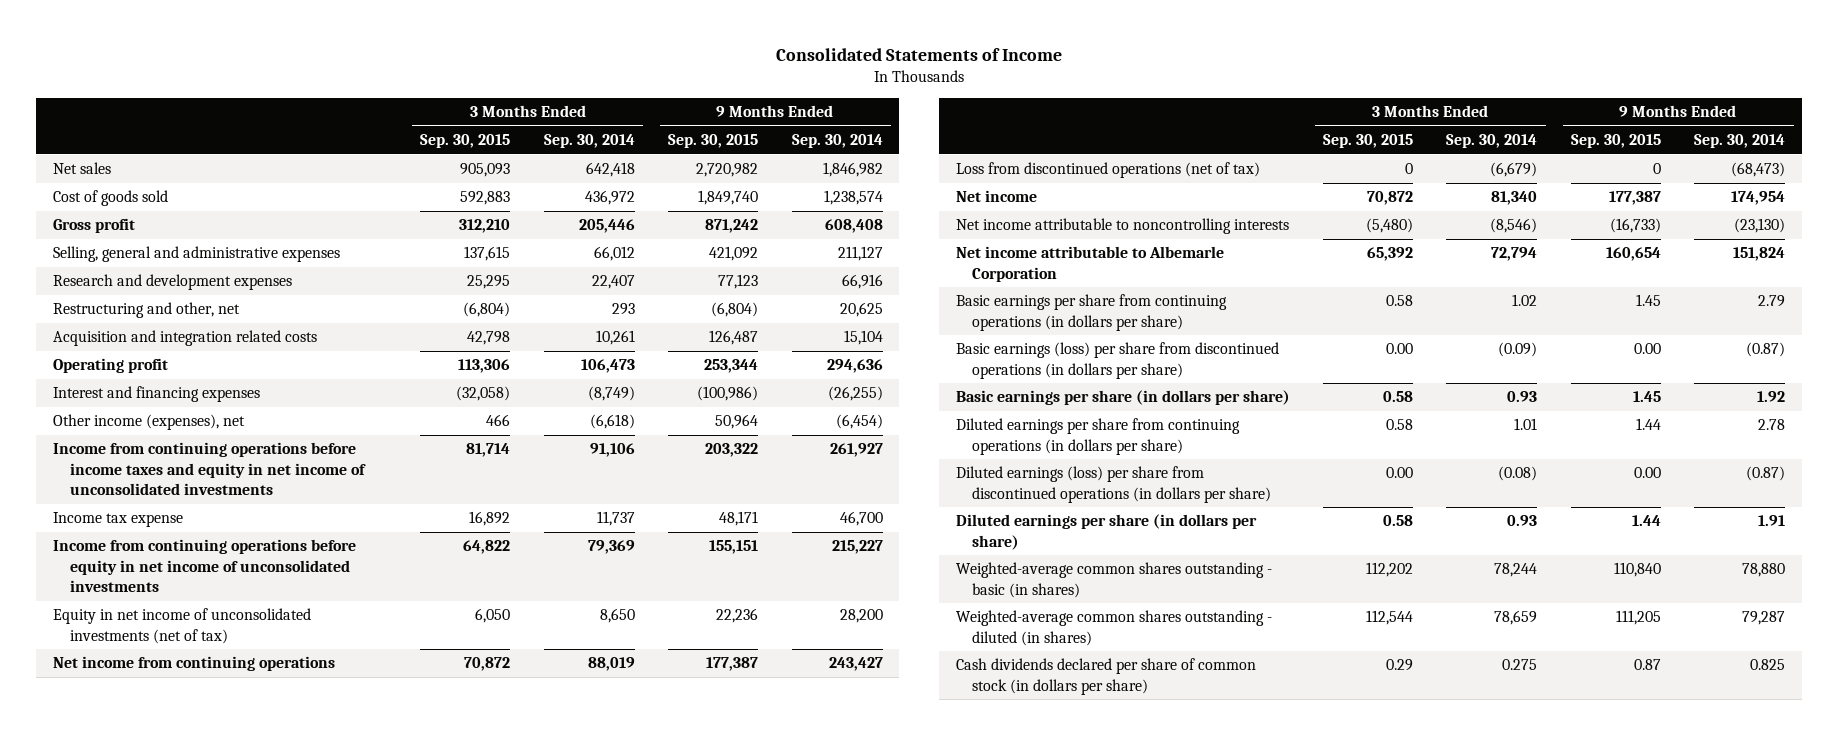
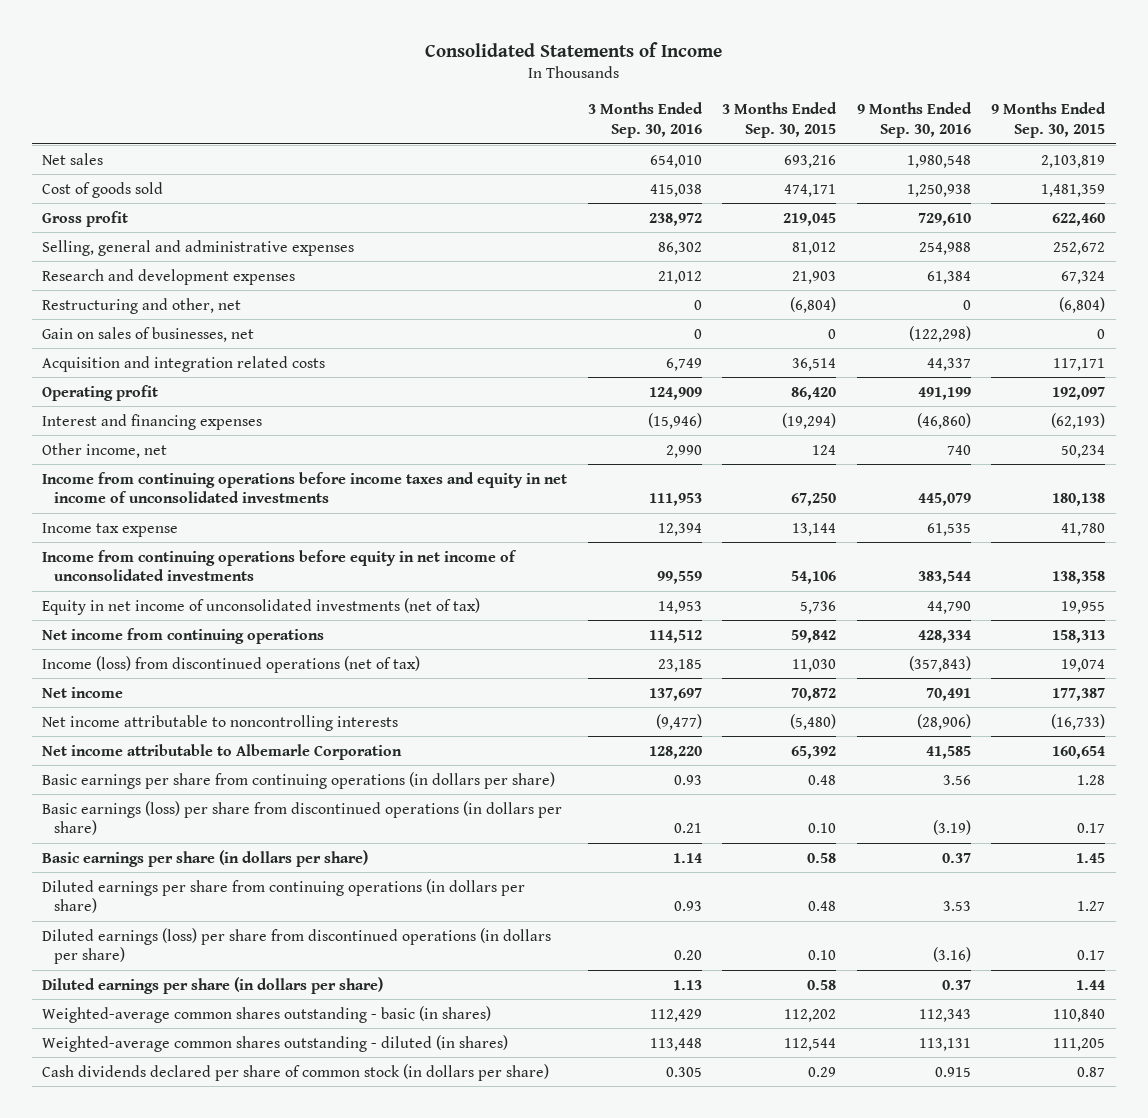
[543,134,635,149] Sep. 30, 2014 -> none
[791,134,883,149] Sep. 30, 2014 -> none
none -> [587,101,703,138] 3 Months Ended Sep. 30, 2016
none -> [856,101,972,138] 9 Months Ended Sep. 30, 2016
[460,163,511,178] 905,093 -> [784,154,837,168] 693,216
[696,163,759,178] 2,720,982 -> [1041,154,1106,168] 2,103,819
[460,191,511,206] 592,883 -> [784,183,837,197] 474,171
[698,190,759,206] 1,849,740 -> [1041,183,1106,197] 1,481,359
[459,219,511,234] 312,210 -> [783,212,837,226] 219,045
[705,219,759,234] 871,242 -> [1052,212,1106,226] 622,460
[464,246,511,262] 137,615 -> [792,241,837,255] 81,012
[709,246,759,262] 421,092 -> [1053,241,1106,255] 252,672
[467,275,511,290] 25,295 -> [792,270,837,284] 21,903
[718,274,759,290] 77,123 -> [1061,270,1106,284] 67,324
none -> [42,326,255,342] Gain on sales of businesses, net
[467,331,511,346] 42,798 -> [792,357,837,371] 36,514
[709,330,759,346] 126,487 -> [1053,357,1106,371] 117,171
[458,359,511,374] 113,306 -> [791,386,837,400] 86,420
[704,359,759,374] 253,344 -> [1052,386,1106,400] 192,097
[456,386,511,402] (32,058) -> [782,412,837,429] (19,294)
[697,386,759,402] (100,986) -> [1051,412,1106,429] (62,193)
[52,414,245,431] Other income (expenses), net -> [42,442,168,458] Other income, net
[486,414,511,427] 466 -> [812,444,837,455] 124
[715,414,759,430] 50,964 -> [1061,444,1106,458] 50,234
[466,443,511,458] 81,714 -> [791,493,837,507] 67,250
[705,443,759,458] 203,322 -> [1052,493,1106,507] 180,138
[469,511,511,527] 16,892 -> [792,522,837,536] 13,144
[719,511,759,527] 48,171 -> [1061,522,1106,536] 41,780
[463,540,511,555] 64,822 -> [791,571,837,585] 54,106
[709,540,759,555] 155,151 -> [1052,571,1106,585] 138,358
[475,608,511,624] 6,050 -> [800,600,837,614] 5,736
[716,608,759,624] 22,236 -> [1061,600,1106,614] 19,955
[464,657,511,672] 70,872 -> [791,629,837,643] 59,842
[706,657,759,672] 177,387 -> [1052,629,1106,643] 158,313
[955,162,1260,179] Loss from discontinued operations (net of tax) -> [42,655,421,673] Income (loss) from discontinued operations (net of tax)
[1405,163,1414,175] 0 -> [792,658,837,672] 11,030
[1652,163,1661,175] 0 -> [1061,658,1106,672] 19,074
[1386,295,1414,307] 0.58 -> [808,774,837,785] 0.48
[1635,294,1661,307] 1.45 -> [1077,774,1106,785] 1.28
[1386,343,1414,355] 0.00 -> [808,823,837,834] 0.10
[1633,343,1661,355] 0.00 -> [1077,823,1106,834] 0.17
[1386,419,1414,431] 0.58 -> [808,901,837,912] 0.48
[1635,418,1661,431] 1.44 -> [1077,901,1106,912] 1.27
[1386,467,1414,479] 0.00 -> [808,950,837,961] 0.10
[1633,467,1661,479] 0.00 -> [1077,950,1106,961] 0.17

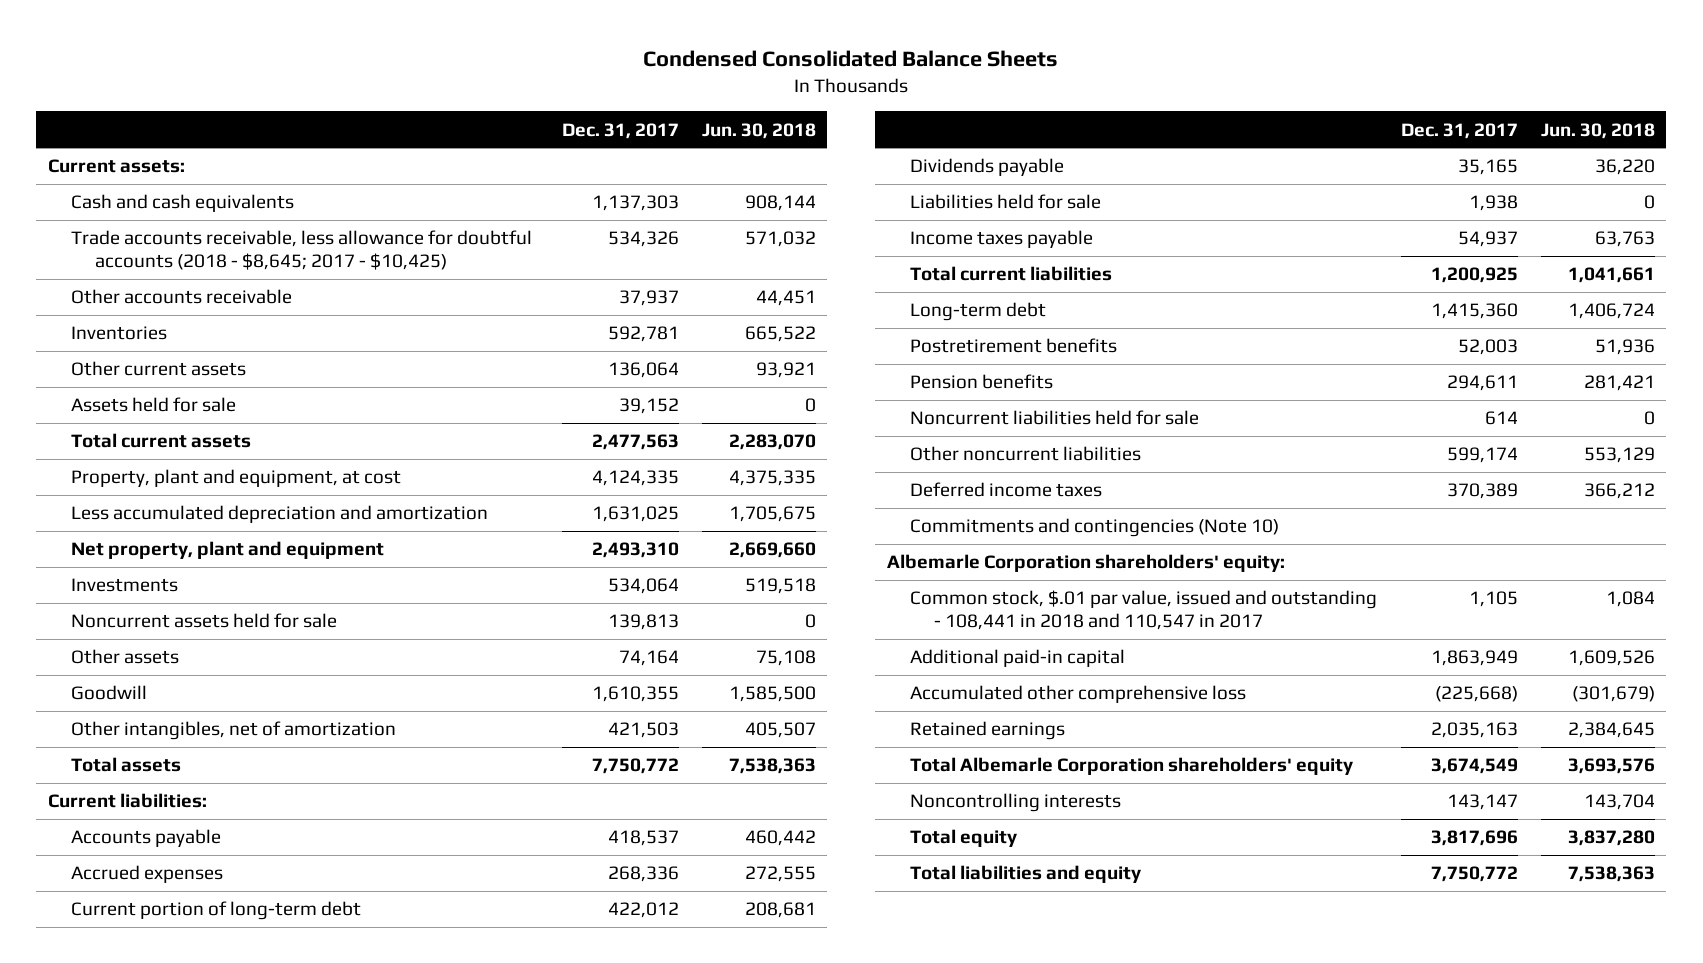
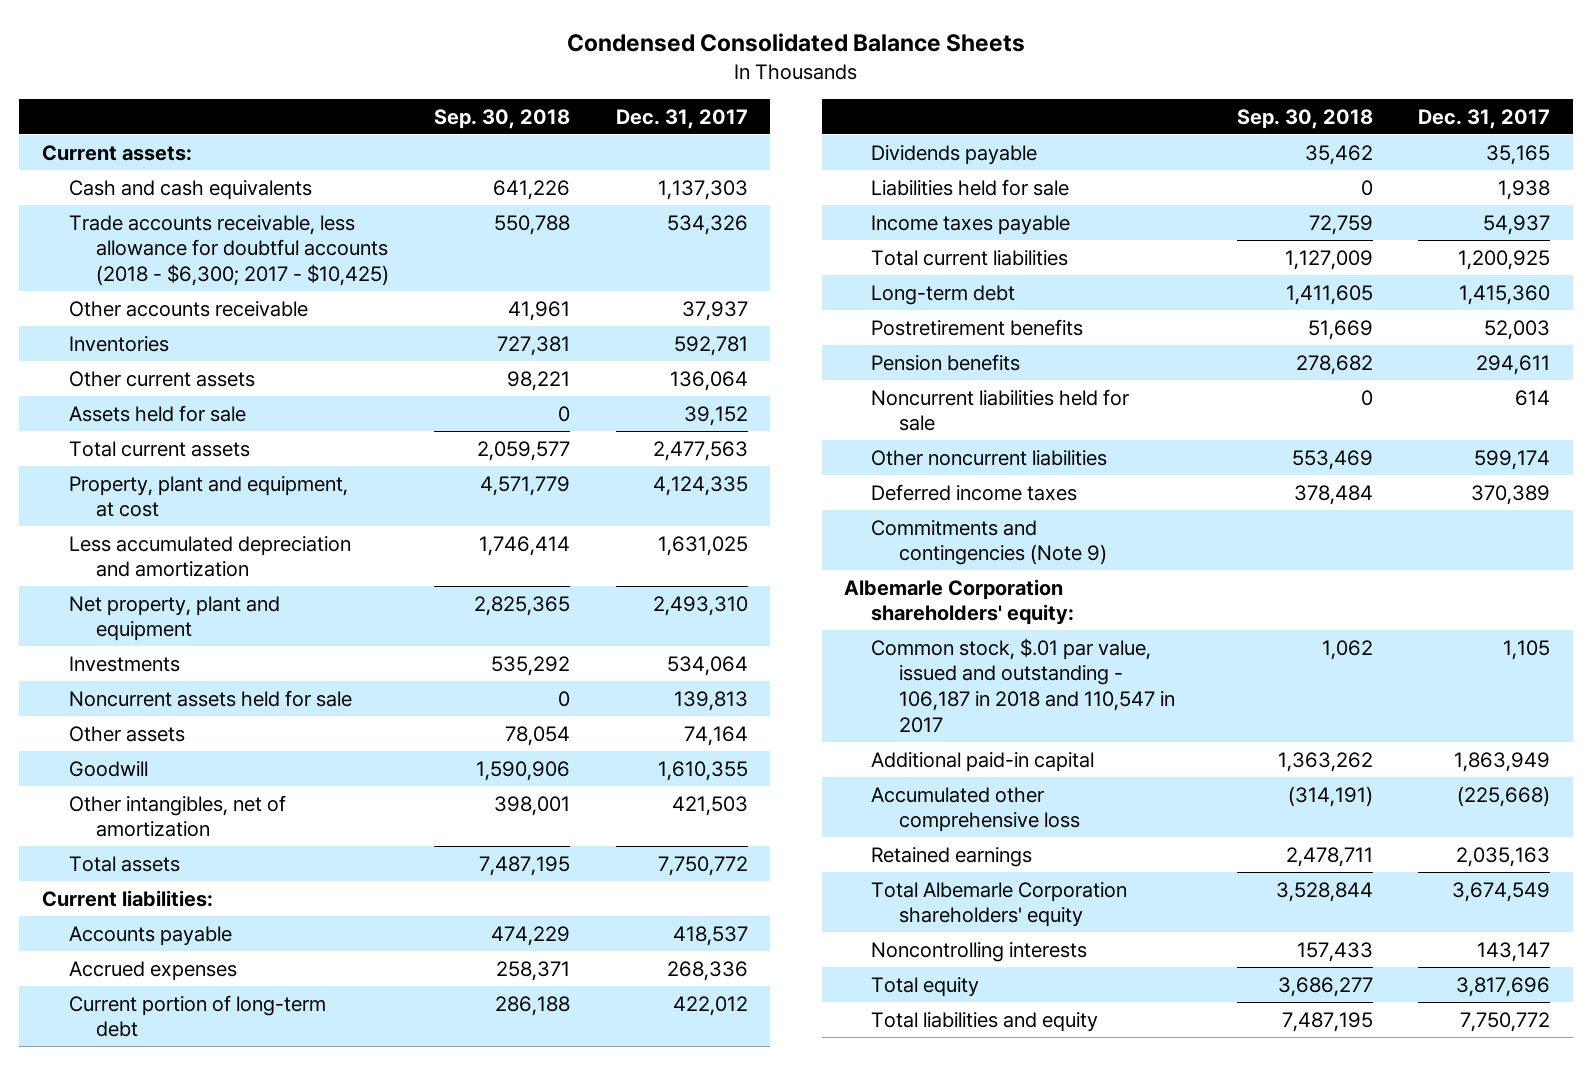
[701,122,816,139] Jun. 30, 2018 -> none
none -> [434,108,571,129] Sep. 30, 2018
[71,230,533,271] Trade accounts receivable, less allowance for doubtful accounts (2018 - $8,645; 2017 - $10,425) -> [68,214,389,286] Trade accounts receivable, less allowance for doubtful accounts (2018 - $6,300; 2017 - $10,425)
[910,518,1280,538] Commitments and contingencies (Note 10) -> [871,519,1107,566] Commitments and contingencies (Note 9)
[910,590,1378,631] Common stock, $.01 par value, issued and outstanding - 108,441 in 2018 and 110,547 in 2017 -> [871,637,1175,733] Common stock, $.01 par value, issued and outstanding - 106,187 in 2018 and 110,547 in 2017

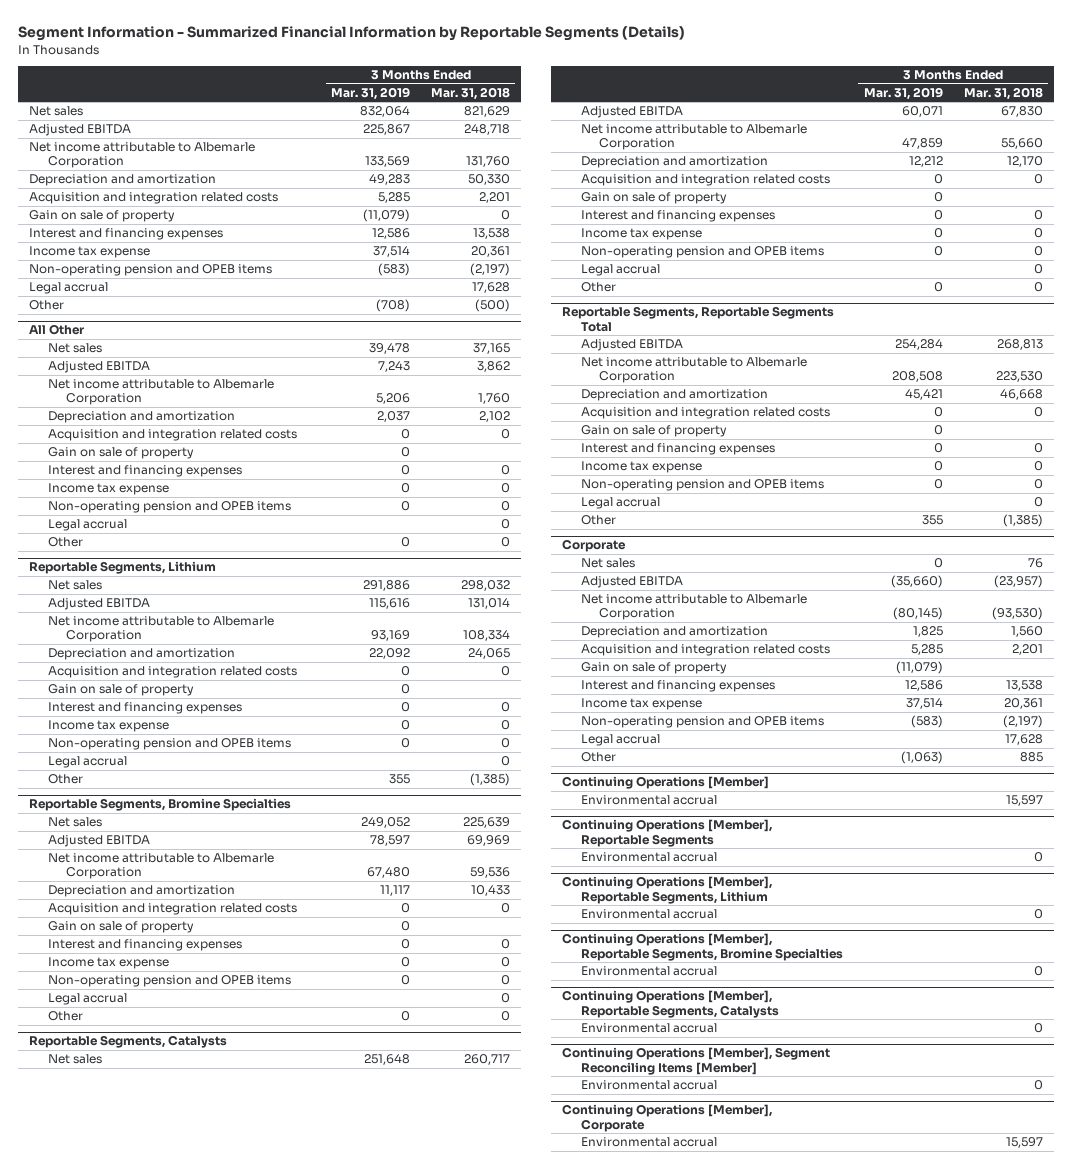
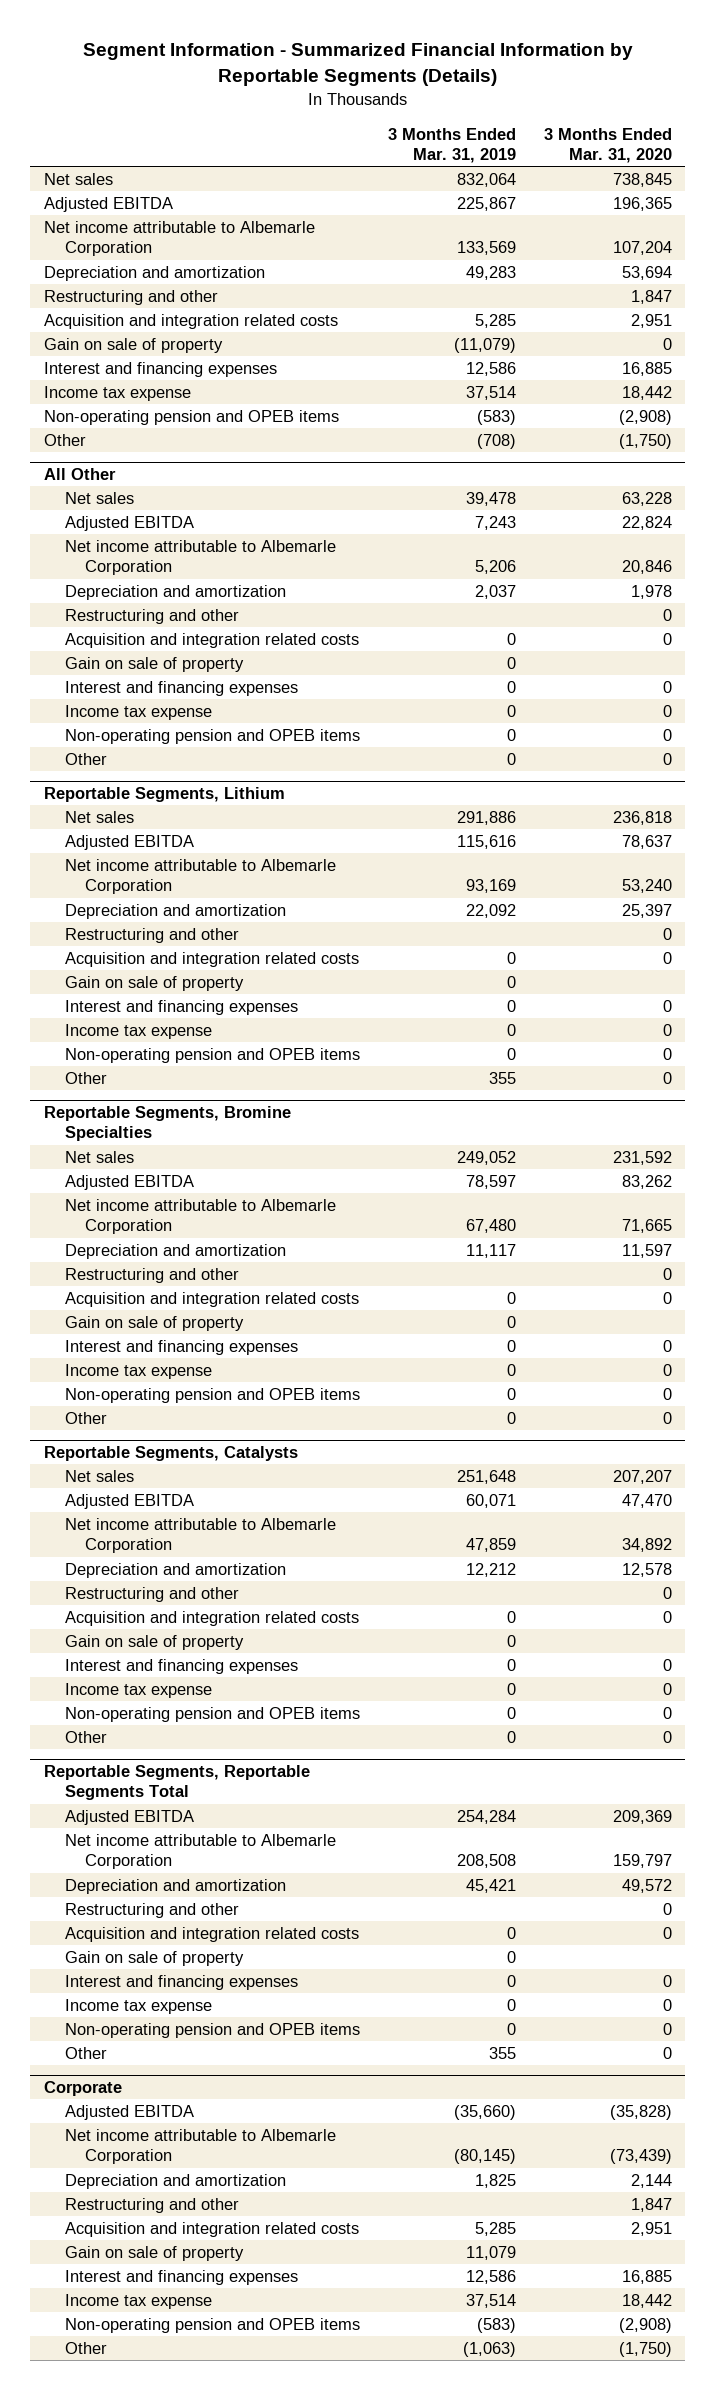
[431,86,511,100] Mar. 31, 2018 -> none
none -> [543,127,672,163] 3 Months Ended Mar. 31, 2020
none -> [44,289,219,305] Restructuring and other
[29,282,109,295] Legal accrual -> none
none -> [64,608,239,624] Restructuring and other
[47,519,127,532] Legal accrual -> none
none -> [64,927,239,943] Restructuring and other
[47,756,127,769] Legal accrual -> none
none -> [64,1267,239,1283] Restructuring and other
[47,993,127,1006] Legal accrual -> none
none -> [64,1586,239,1602] Restructuring and other
[580,264,660,277] Legal accrual -> none
none -> [64,1902,239,1918] Restructuring and other
[580,497,660,510] Legal accrual -> none
[580,558,635,569] Net sales -> none
none -> [64,2197,239,2213] Restructuring and other
[895,661,943,675] (11,079) -> [465,2245,516,2260] 11,079
[580,734,660,747] Legal accrual -> none
[561,776,769,790] Continuing Operations [Member] -> none
[580,795,717,806] Environmental accrual -> none
[561,819,772,847] Continuing Operations [Member], Reportable Segments -> none
[580,852,717,863] Environmental accrual -> none
[561,876,772,904] Continuing Operations [Member], Reportable Segments, Lithium -> none
[580,909,717,920] Environmental accrual -> none
[561,933,843,961] Continuing Operations [Member], Reportable Segments, Bromine Specialties -> none
[580,966,717,977] Environmental accrual -> none
[561,990,779,1018] Continuing Operations [Member], Reportable Segments, Catalysts -> none
[580,1023,717,1034] Environmental accrual -> none
[561,1047,830,1075] Continuing Operations [Member], Segment Reconciling Items [Member] -> none
[580,1080,717,1091] Environmental accrual -> none
[561,1104,772,1132] Continuing Operations [Member], Corporate -> none
[580,1137,717,1148] Environmental accrual -> none

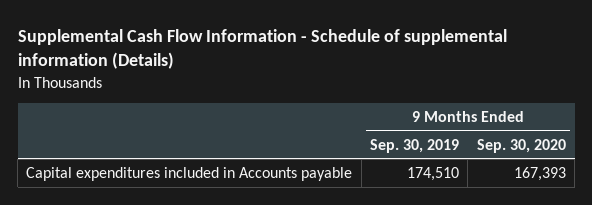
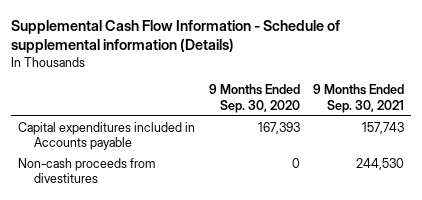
[370,138,460,153] Sep. 30, 2019 -> none
none -> [313,84,405,114] 9 Months Ended Sep. 30, 2021
none -> [17,157,155,184] Non-cash proceeds from divestitures

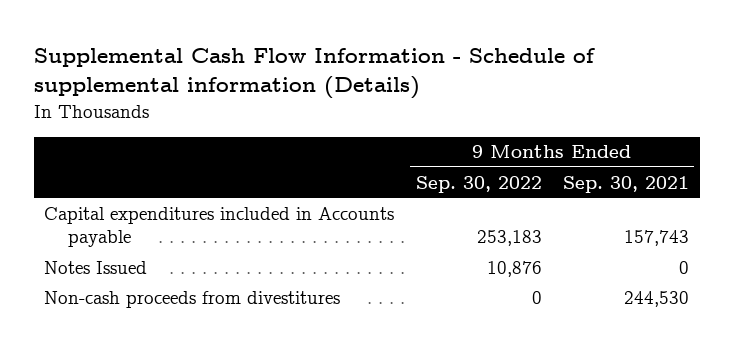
[208,84,300,114] 9 Months Ended Sep. 30, 2020 -> none
none -> [415,175,542,193] Sep. 30, 2022
none -> [44,260,148,274] Notes Issued

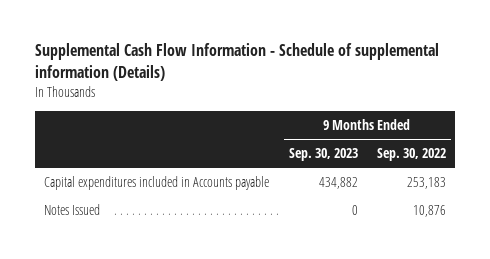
[563,175,690,193] Sep. 30, 2021 -> none
none -> [288,148,358,162] Sep. 30, 2023
[44,290,341,308] Non-cash proceeds from divestitures -> none

